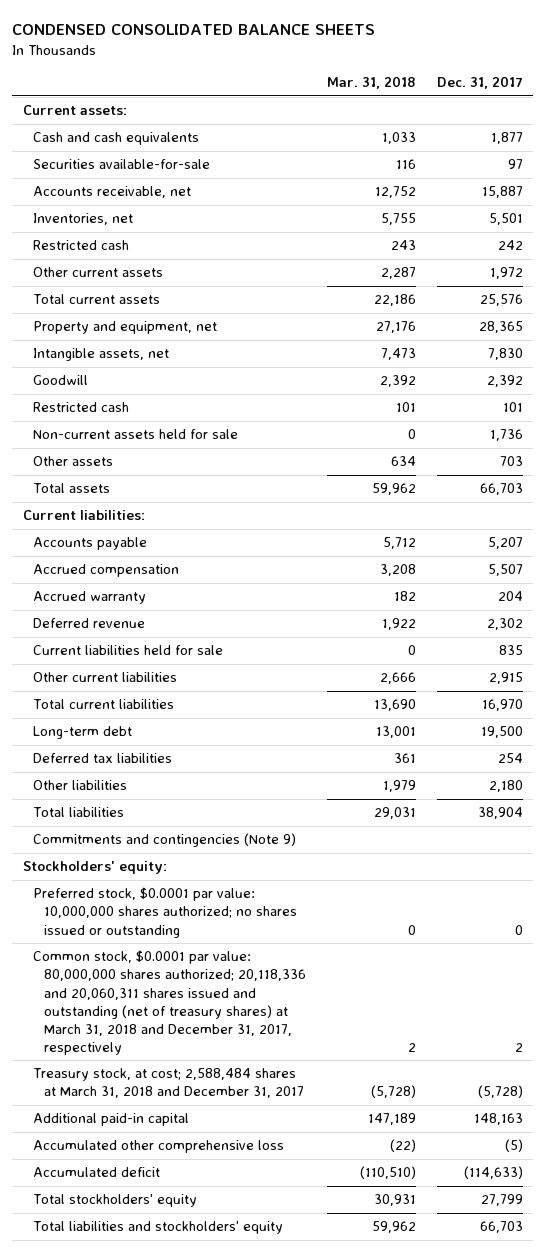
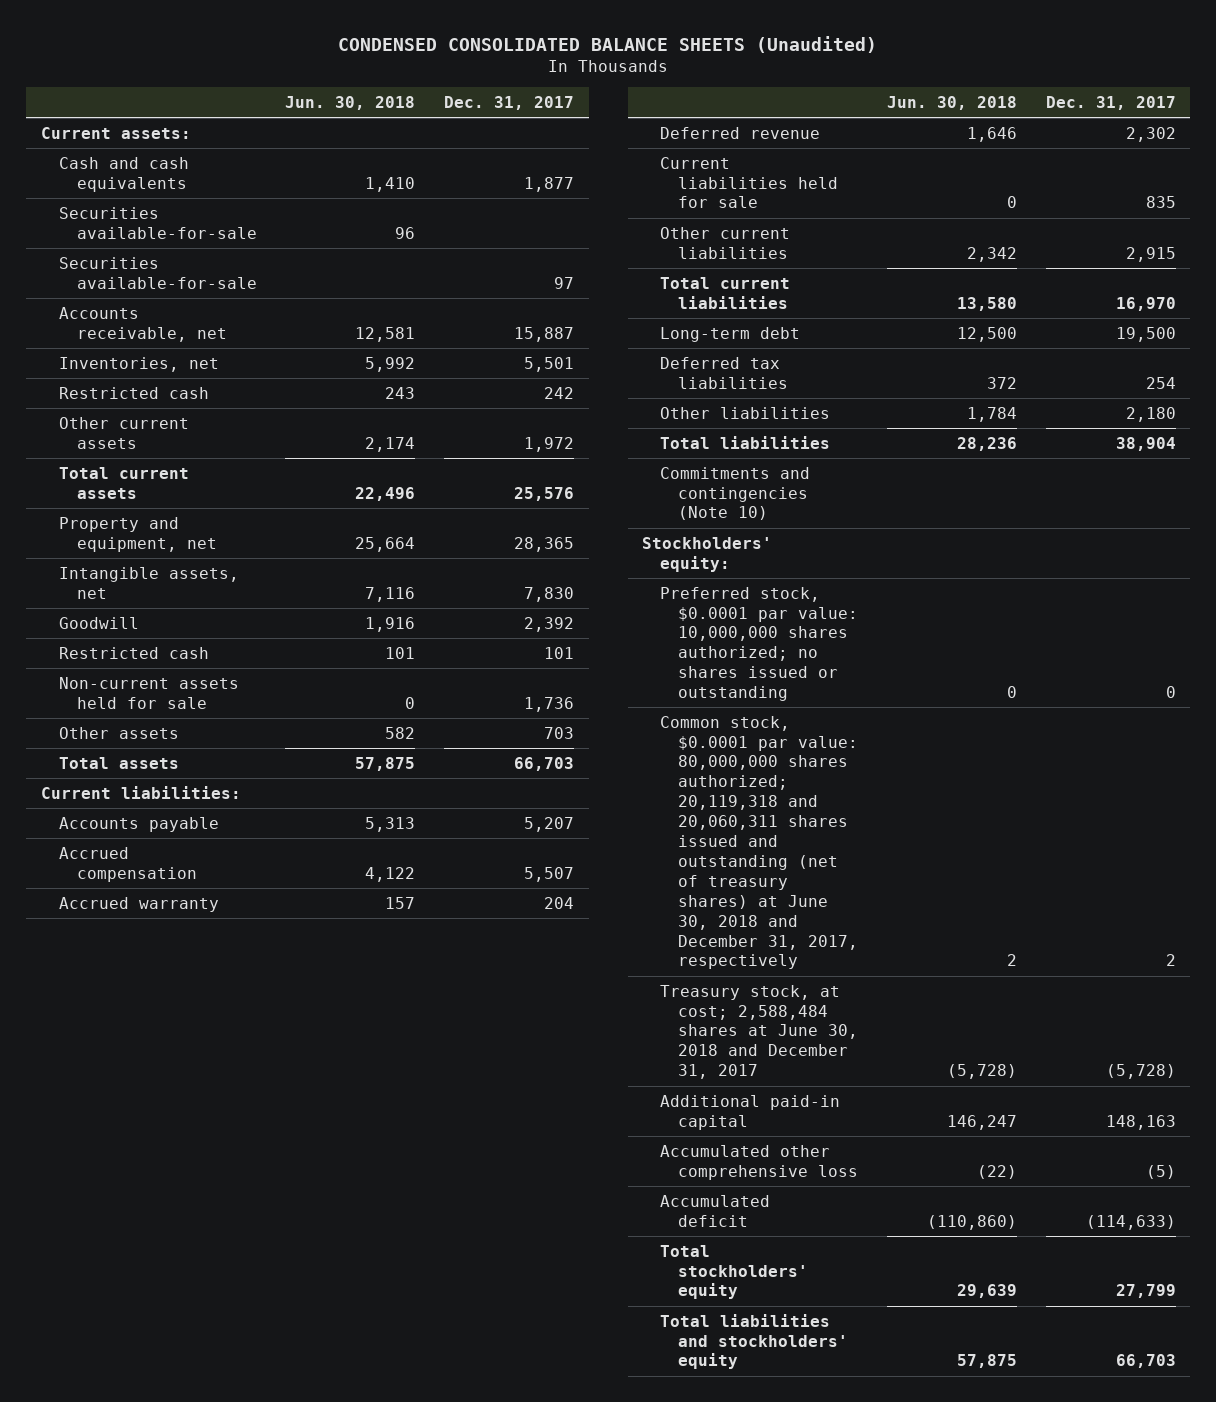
[12,23,376,35] CONDENSED CONSOLIDATED BALANCE SHEETS -> [338,35,878,53] CONDENSED CONSOLIDATED BALANCE SHEETS (Unaudited)
[326,76,416,90] Mar. 31, 2018 -> none
none -> [285,96,416,111] Jun. 30, 2018
none -> [58,206,257,239] Securities available-for-sale
[33,833,297,848] Commitments and contingencies (Note 9) -> [660,466,811,521] Commitments and contingencies (Note 10)
[33,950,306,1056] Common stock, $0.0001 par value: 80,000,000 shares authorized; 20,118,336 and 20,060,311 shares issued and outstanding (net of treasury shares) at March 31, 2018 and December 31, 2017, respectively -> [660,715,859,970] Common stock, $0.0001 par value: 80,000,000 shares authorized; 20,119,318 and 20,060,311 shares issued and outstanding (net of treasury shares) at June 30, 2018 and December 31, 2017, respectively
[33,1068,304,1099] Treasury stock, at cost; 2,588,484 shares at March 31, 2018 and December 31, 2017 -> [660,984,859,1080] Treasury stock, at cost; 2,588,484 shares at June 30, 2018 and December 31, 2017

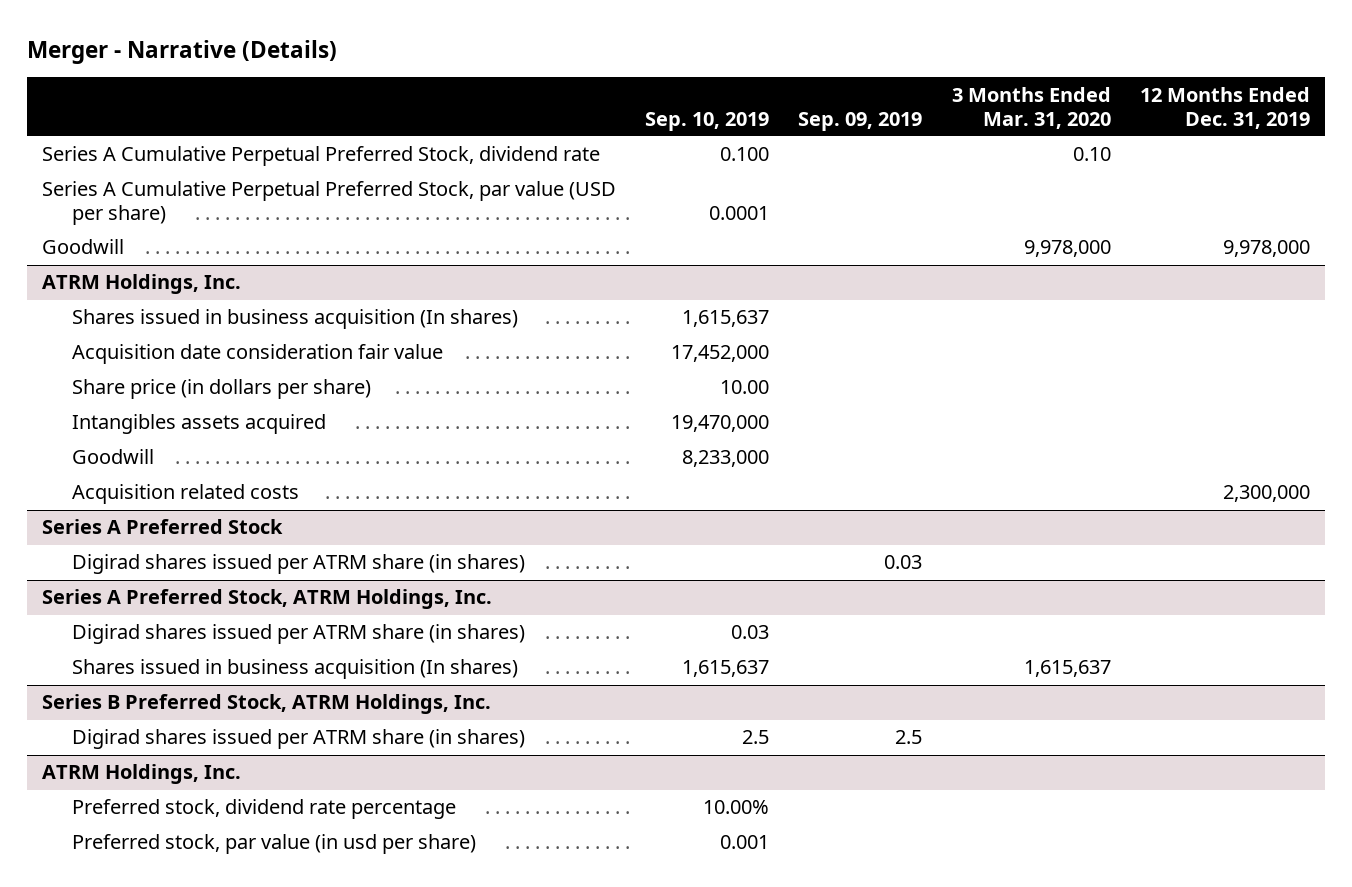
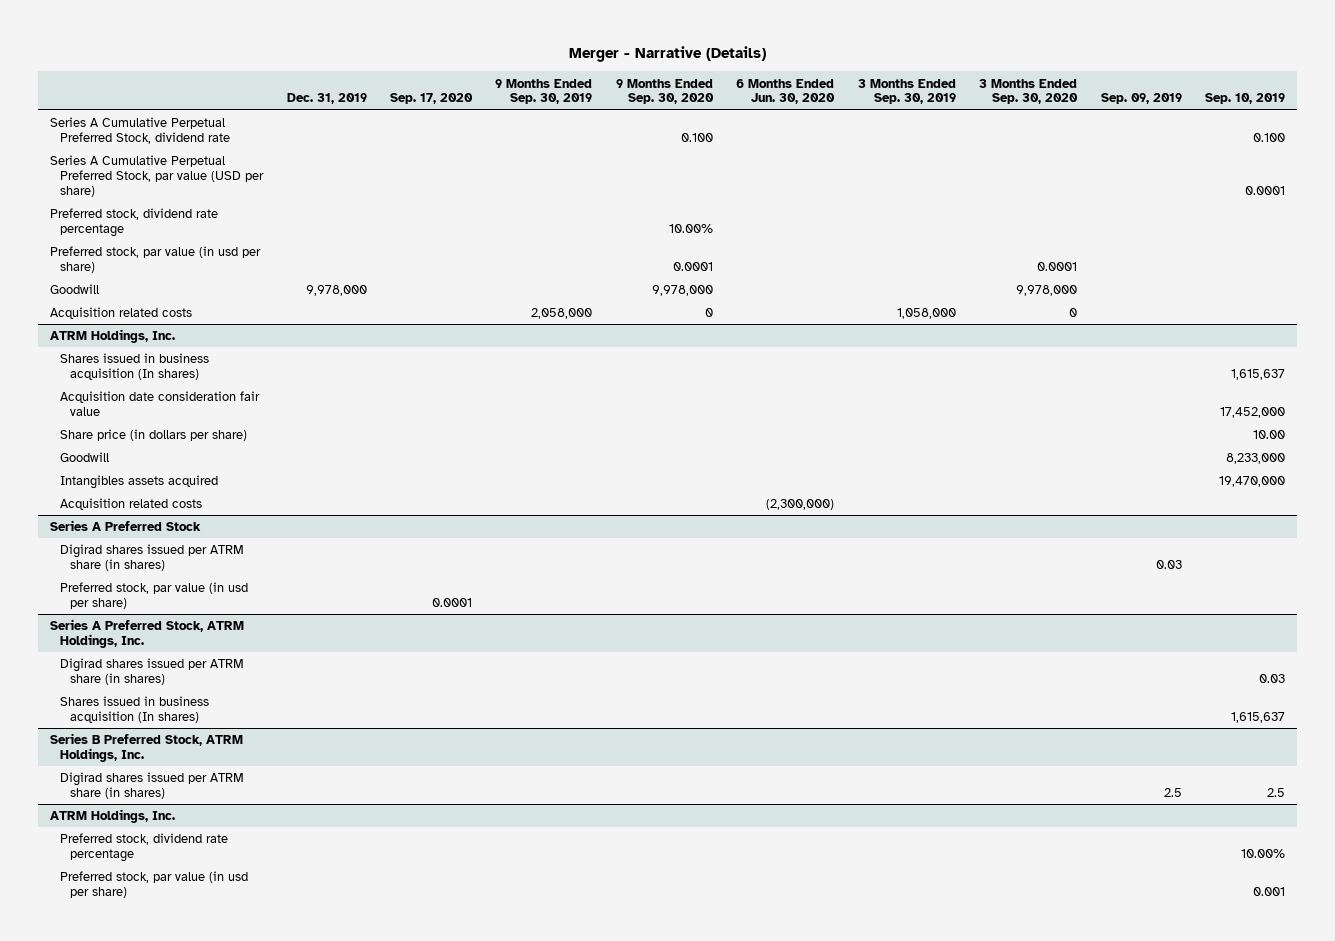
[951,86,1111,129] 3 Months Ended Mar. 31, 2020 -> none
[1140,86,1311,129] 12 Months Ended Dec. 31, 2019 -> none
none -> [286,93,367,105] Dec. 31, 2019
none -> [390,93,474,105] Sep. 17, 2020
none -> [495,78,593,105] 9 Months Ended Sep. 30, 2019
none -> [615,78,714,105] 9 Months Ended Sep. 30, 2020
none -> [736,78,836,105] 6 Months Ended Jun. 30, 2020
none -> [857,78,956,105] 3 Months Ended Sep. 30, 2019
none -> [979,78,1079,105] 3 Months Ended Sep. 30, 2020
none -> [50,208,219,237] Preferred stock, dividend rate percentage
none -> [50,246,262,273] Preferred stock, par value (in usd per share)
none -> [50,307,193,320] Acquisition related costs
[72,414,327,435] Intangibles assets acquired -> [60,475,219,490] Intangibles assets acquired
none -> [60,582,249,609] Preferred stock, par value (in usd per share)

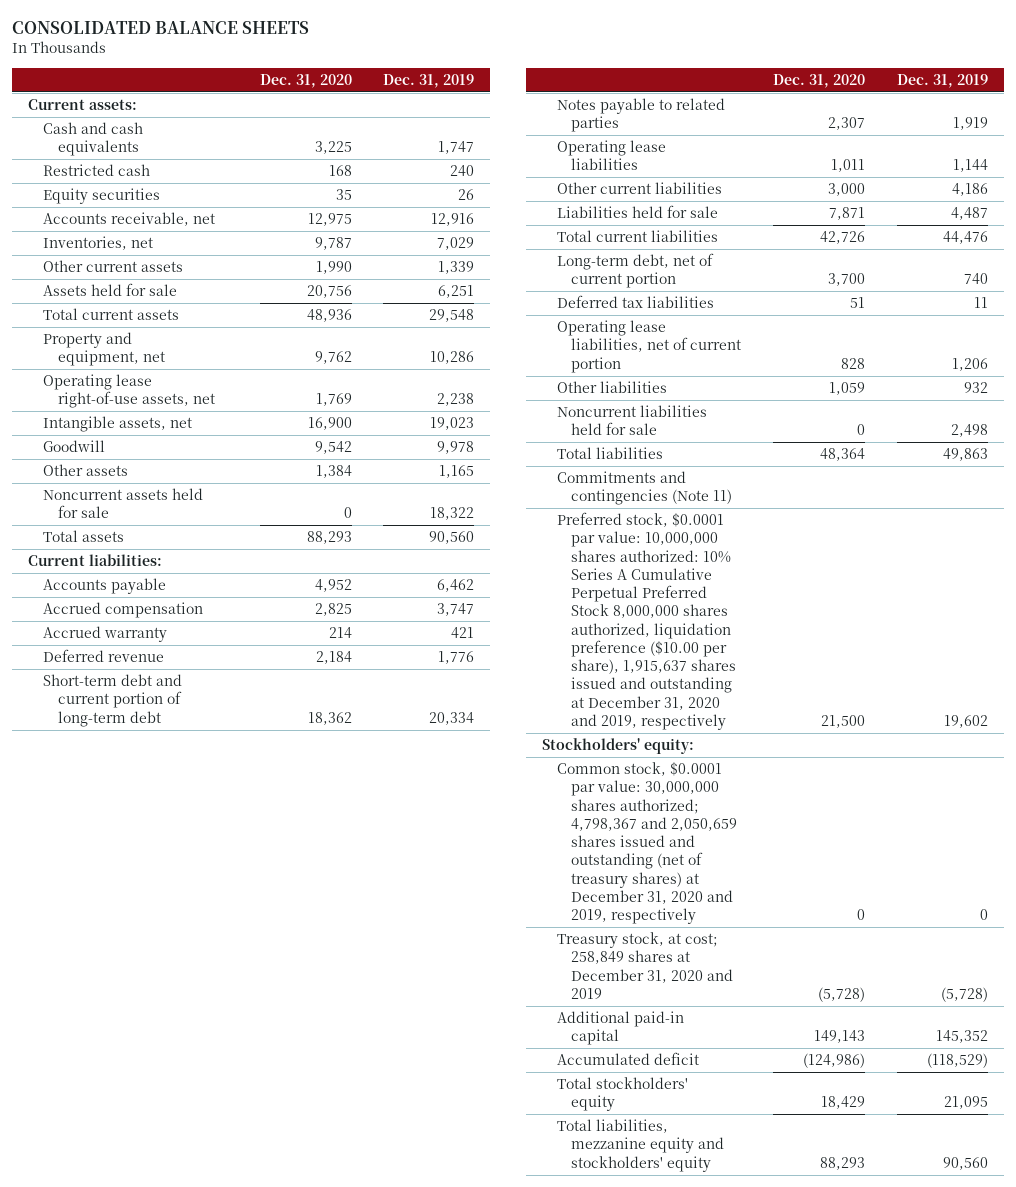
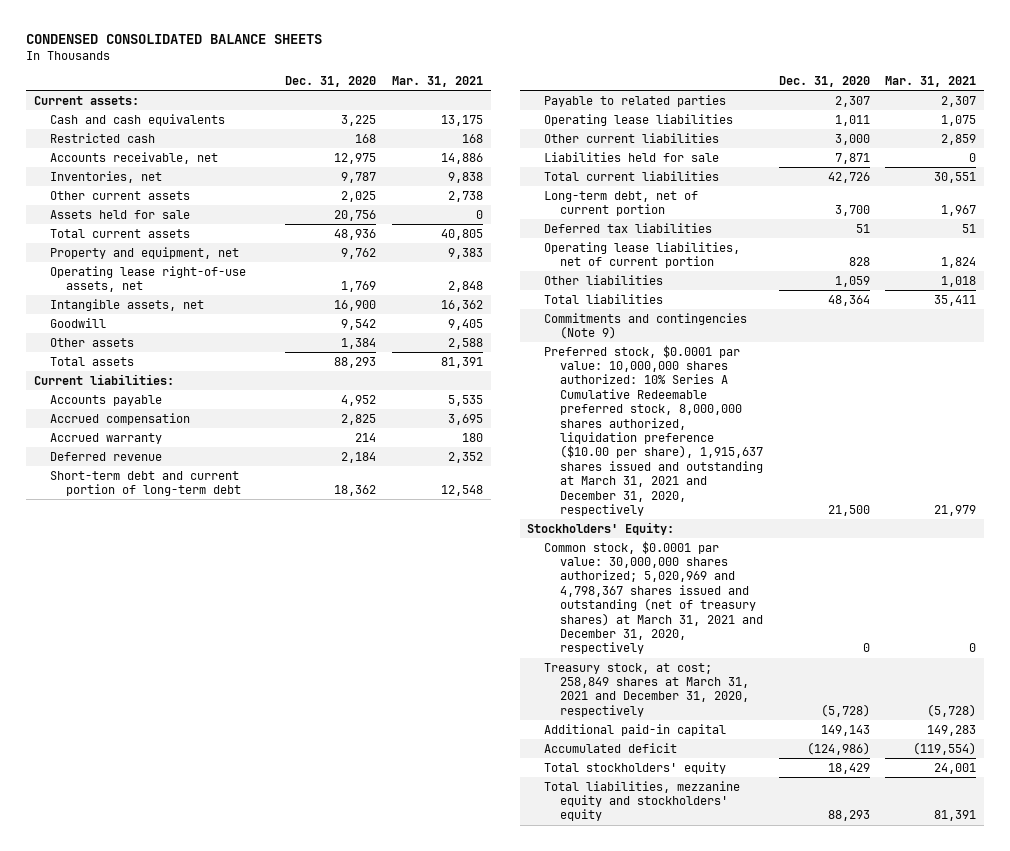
[12,21,310,35] CONSOLIDATED BALANCE SHEETS -> [25,33,322,44] CONDENSED CONSOLIDATED BALANCE SHEETS
[383,73,475,88] Dec. 31, 2019 -> none
none -> [391,75,483,87] Mar. 31, 2021
[42,188,160,205] Equity securities -> none
[315,261,352,275] 1,990 -> [341,190,377,202] 2,025
[42,488,203,519] Noncurrent assets held for sale -> none
[556,98,725,133] Notes payable to related parties -> [543,94,726,107] Payable to related parties
[556,405,707,436] Noncurrent liabilities held for sale -> none
[556,471,733,506] Commitments and contingencies (Note 11) -> [543,312,747,340] Commitments and contingencies (Note 9)
[556,512,737,730] Preferred stock, $0.0001 par value: 10,000,000 shares authorized: 10% Series A Cumulative Perpetual Preferred Stock 8,000,000 shares authorized, liquidation preference ($10.00 per share), 1,915,637 shares issued and outstanding at December 31, 2020 and 2019, respectively -> [543,344,763,517] Preferred stock, $0.0001 par value: 10,000,000 shares authorized: 10% Series A Cumulative Redeemable preferred stock, 8,000,000 shares authorized, liquidation preference ($10.00 per share), 1,915,637 shares issued and outstanding at March 31, 2021 and December 31, 2020, respectively
[541,738,694,755] Stockholders' equity: -> [527,521,675,535] Stockholders' Equity:
[556,762,738,925] Common stock, $0.0001 par value: 30,000,000 shares authorized; 4,798,367 and 2,050,659 shares issued and outstanding (net of treasury shares) at December 31, 2020 and 2019, respectively -> [543,540,763,655] Common stock, $0.0001 par value: 30,000,000 shares authorized; 5,020,969 and 4,798,367 shares issued and outstanding (net of treasury shares) at March 31, 2021 and December 31, 2020, respectively
[556,932,734,999] Treasury stock, at cost; 258,849 shares at December 31, 2020 and 2019 -> [543,662,749,717] Treasury stock, at cost; 258,849 shares at March 31, 2021 and December 31, 2020, respectively

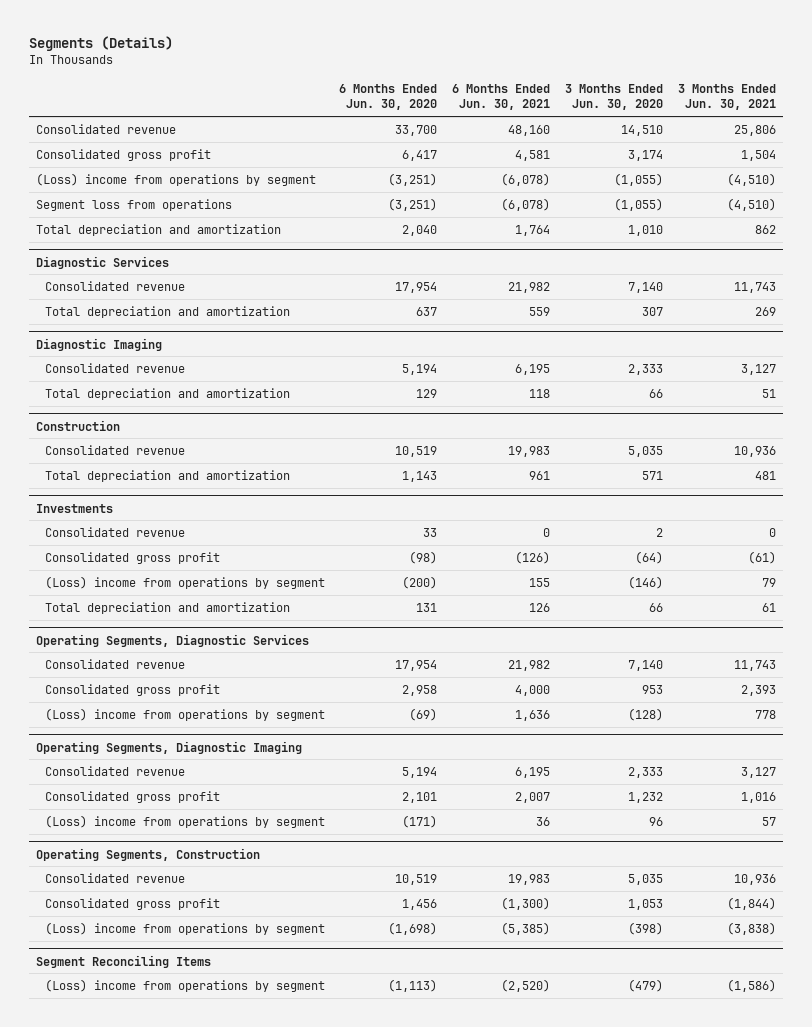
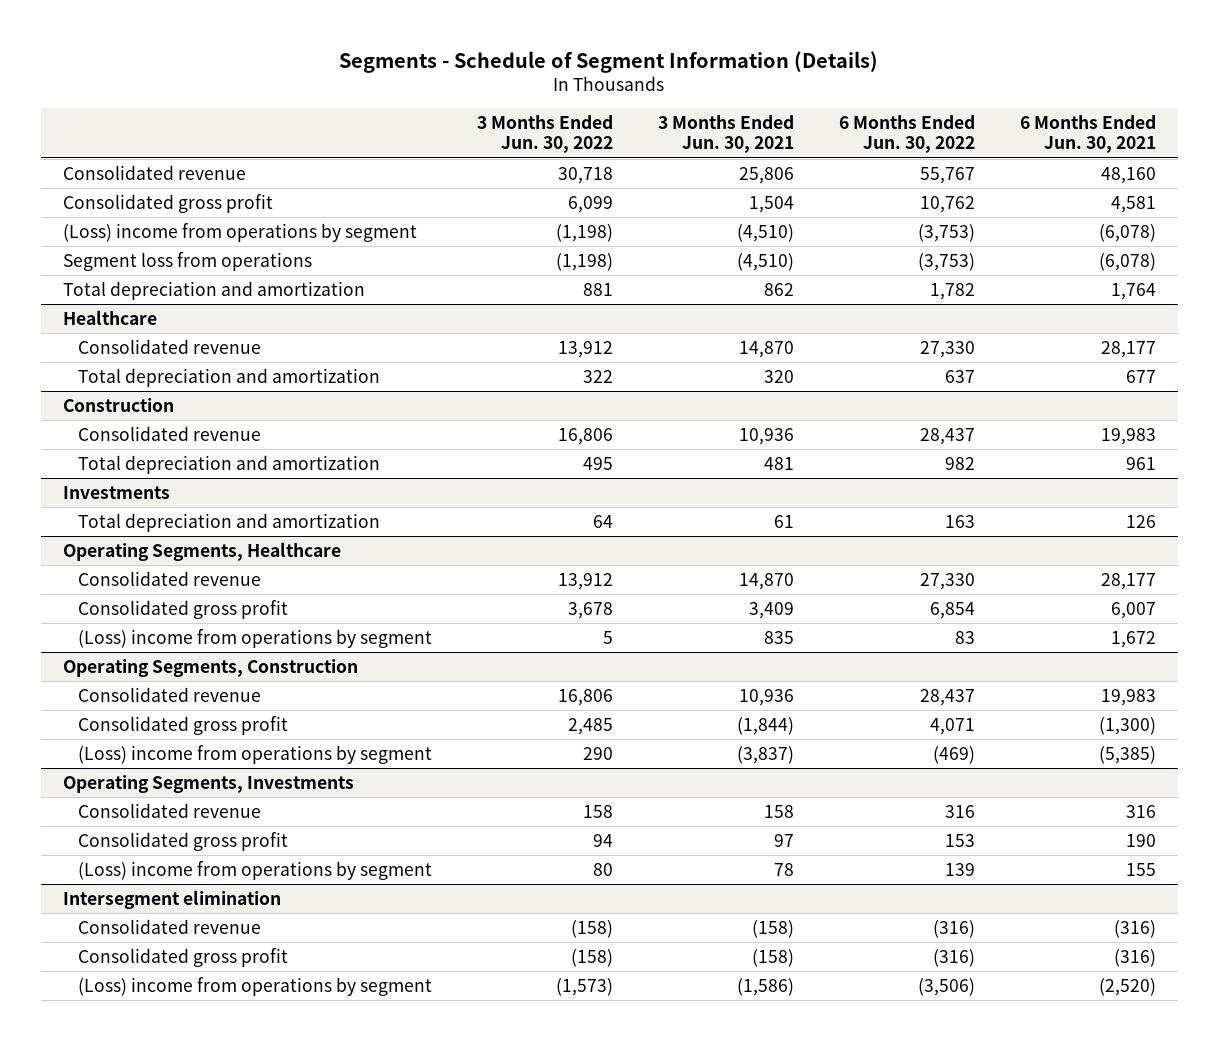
[28,35,173,51] Segments (Details) -> [339,50,879,73] Segments - Schedule of Segment Information (Details)
[339,83,438,111] 6 Months Ended Jun. 30, 2020 -> none
[564,83,663,111] 3 Months Ended Jun. 30, 2020 -> none
none -> [476,115,613,154] 3 Months Ended Jun. 30, 2022
none -> [838,115,975,154] 6 Months Ended Jun. 30, 2022
[36,337,163,351] Diagnostic Imaging -> none
[44,362,185,373] Consolidated revenue -> none
[44,387,290,400] Total depreciation and amortization -> none
[36,255,170,269] Diagnostic Services -> [63,309,158,325] Healthcare
[508,281,551,293] 21,982 -> [1100,340,1156,358] 28,177
[733,281,776,293] 11,743 -> [738,340,794,358] 14,870
[529,306,551,316] 559 -> [1125,369,1156,383] 677
[754,306,776,316] 269 -> [763,369,794,383] 320
[44,526,185,537] Consolidated revenue -> none
[44,551,220,564] Consolidated gross profit -> none
[44,575,325,589] (Loss) income from operations by segment -> none
[36,633,310,647] Operating Segments, Diagnostic Services -> none
[36,740,303,754] Operating Segments, Diagnostic Imaging -> none
[44,765,185,776] Consolidated revenue -> none
[44,790,220,803] Consolidated gross profit -> none
[44,814,325,828] (Loss) income from operations by segment -> none
none -> [63,541,342,561] Operating Segments, Healthcare
[508,659,551,671] 21,982 -> [1100,572,1156,590] 28,177
[733,659,776,671] 11,743 -> [738,572,794,590] 14,870
[515,684,551,696] 4,000 -> [1110,601,1156,619] 6,007
[740,684,776,696] 2,393 -> [748,601,794,619] 3,409
[515,709,551,721] 1,636 -> [1110,630,1156,648] 1,672
[754,709,776,719] 778 -> [763,630,794,644] 835
[36,954,212,968] Segment Reconciling Items -> none
[726,921,776,935] (3,838) -> [736,745,794,764] (3,837)
none -> [63,774,355,793] Operating Segments, Investments
none -> [78,802,262,818] Consolidated revenue
none -> [78,831,289,851] Consolidated gross profit
none -> [78,860,433,880] (Loss) income from operations by segment
none -> [63,889,282,909] Intersegment elimination
none -> [78,918,262,934] Consolidated revenue
none -> [78,947,289,967] Consolidated gross profit

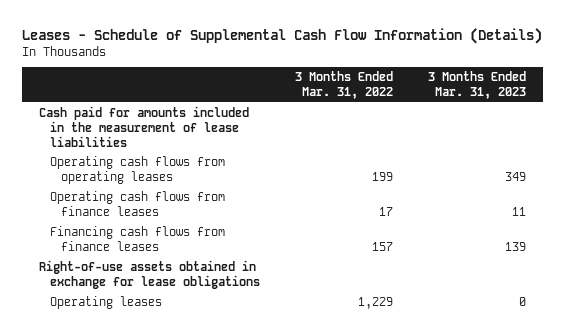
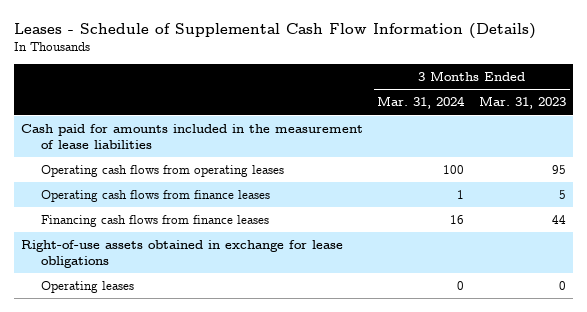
[294,71,393,100] 3 Months Ended Mar. 31, 2022 -> none
none -> [377,96,466,110] Mar. 31, 2024
[504,171,526,181] 349 -> [552,165,567,175] 95
[511,206,526,216] 11 -> [559,190,567,200] 5
[504,241,526,251] 139 -> [552,215,567,225] 44

